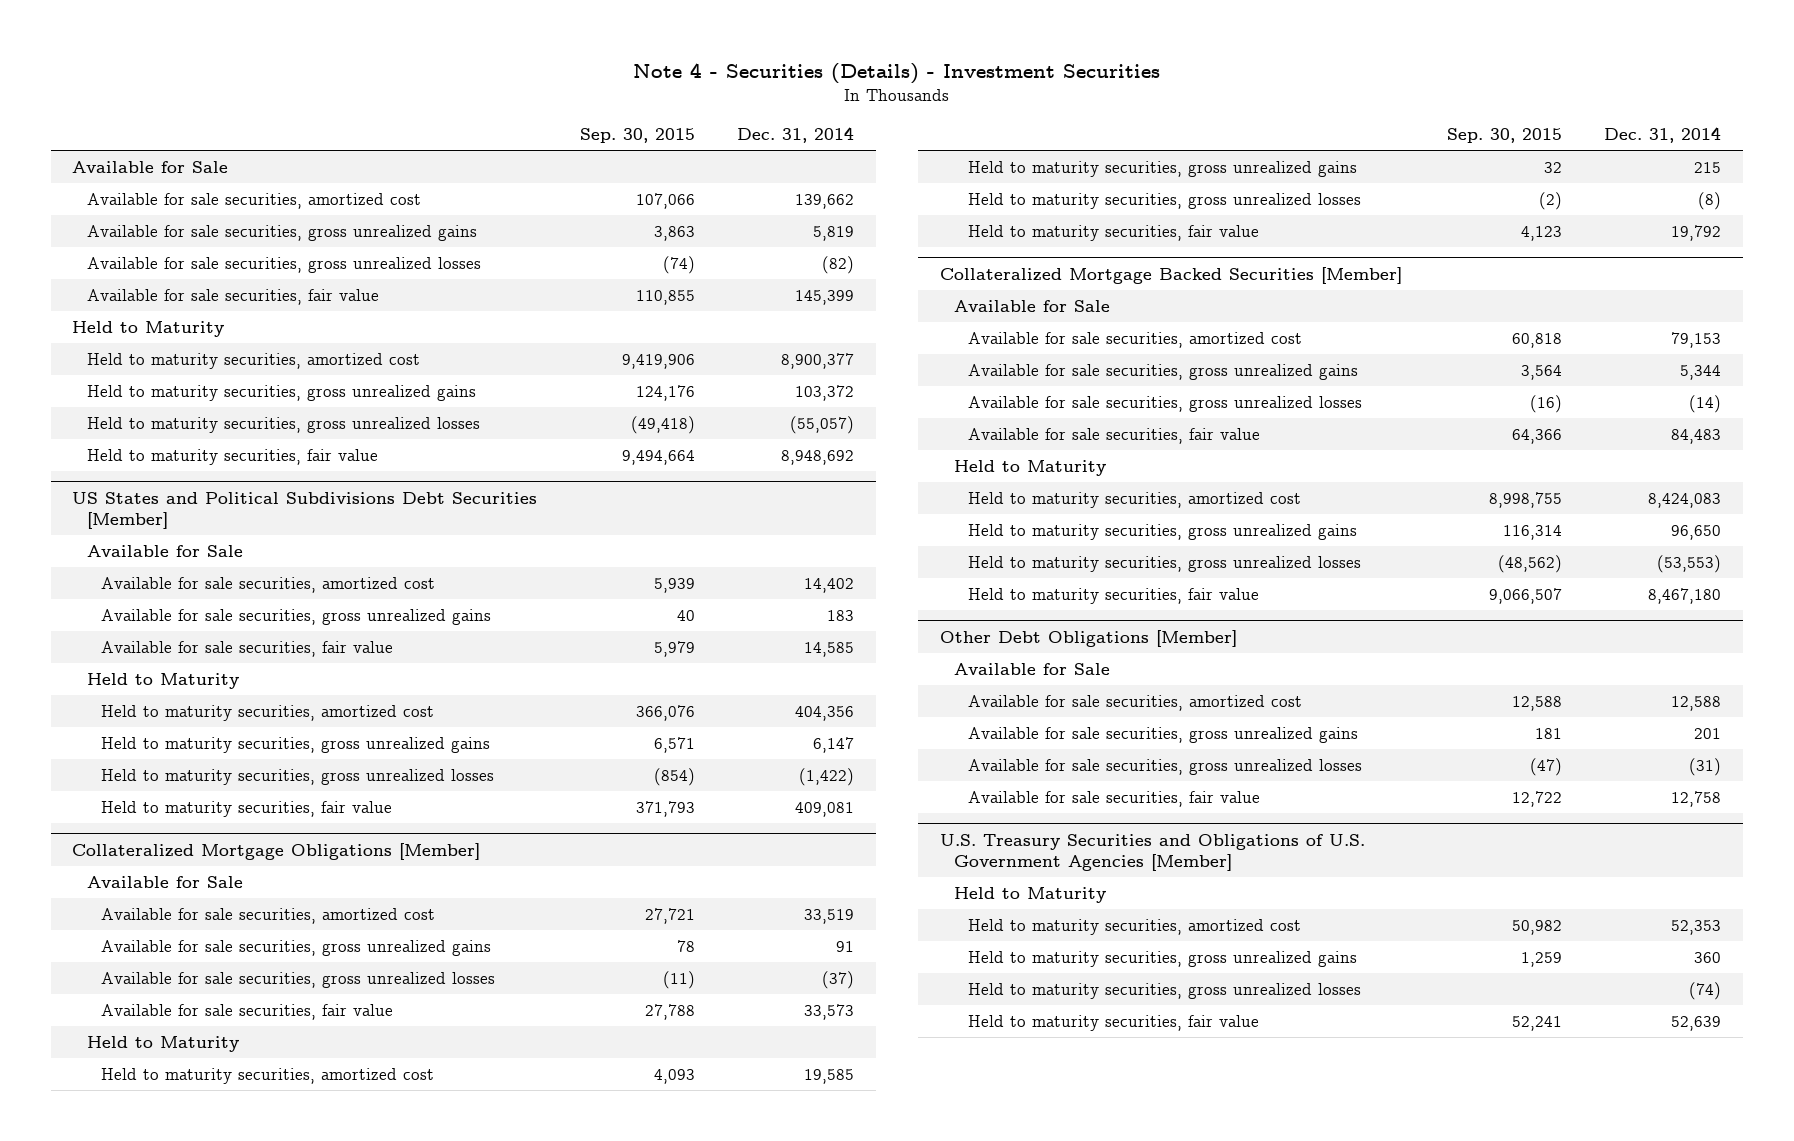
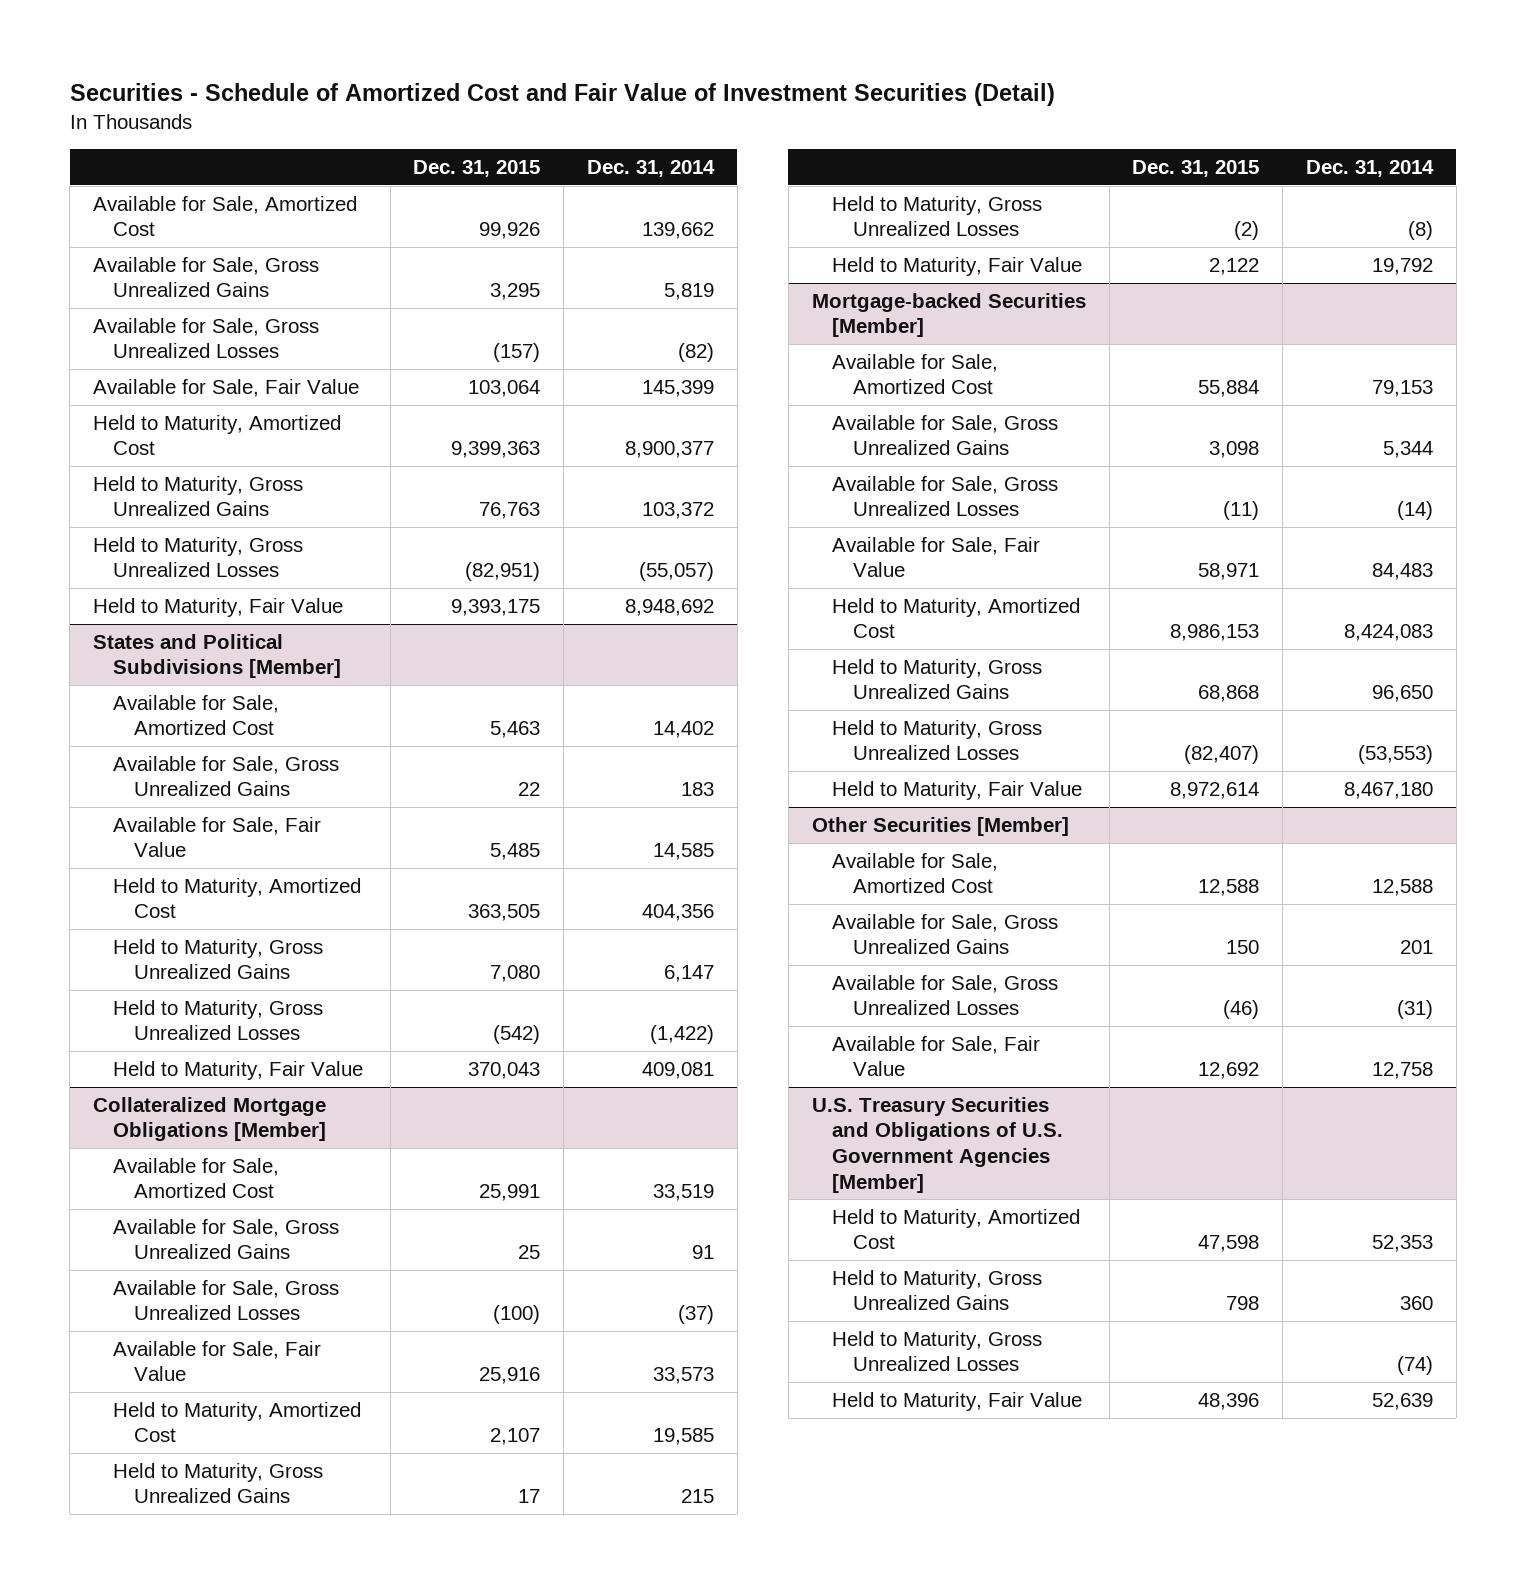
[632,62,1160,84] Note 4 - Securities (Details) - Investment Securities -> [69,83,1055,107] Securities - Schedule of Amortized Cost and Fair Value of Investment Securities (Detail)
[579,127,695,143] Sep. 30, 2015 -> none
none -> [413,159,541,177] Dec. 31, 2015
[72,161,229,174] Available for Sale -> none
[72,321,225,338] Held to Maturity -> none
[86,545,243,558] Available for Sale -> none
[86,673,239,690] Held to Maturity -> none
[86,193,421,210] Available for sale securities, amortized cost -> [92,195,357,237] Available for Sale, Amortized Cost
[86,225,477,242] Available for sale securities, gross unrealized gains -> [92,256,319,298] Available for Sale, Gross Unrealized Gains
[86,257,481,274] Available for sale securities, gross unrealized losses -> [92,317,319,359] Available for Sale, Gross Unrealized Losses
[86,289,379,306] Available for sale securities, fair value -> [92,378,359,397] Available for Sale, Fair Value
[86,353,420,370] Held to maturity securities, amortized cost -> [92,414,341,456] Held to Maturity, Amortized Cost
[86,385,476,402] Held to maturity securities, gross unrealized gains -> [92,475,303,517] Held to Maturity, Gross Unrealized Gains
[86,417,480,434] Held to maturity securities, gross unrealized losses -> [92,536,303,578] Held to Maturity, Gross Unrealized Losses
[86,449,378,466] Held to maturity securities, fair value -> [92,597,343,617] Held to Maturity, Fair Value
[72,491,538,530] US States and Political Subdivisions Debt Securities [Member] -> [92,633,342,679] States and Political Subdivisions [Member]
[101,577,436,594] Available for sale securities, amortized cost -> [113,694,280,736] Available for Sale, Amortized Cost
[101,609,492,626] Available for sale securities, gross unrealized gains -> [113,755,340,797] Available for Sale, Gross Unrealized Gains
[101,641,394,658] Available for sale securities, fair value -> [113,816,322,858] Available for Sale, Fair Value
[101,705,435,722] Held to maturity securities, amortized cost -> [113,877,362,919] Held to Maturity, Amortized Cost
[101,737,491,754] Held to maturity securities, gross unrealized gains -> [113,938,324,980] Held to Maturity, Gross Unrealized Gains
[101,769,495,786] Held to maturity securities, gross unrealized losses -> [113,999,324,1041] Held to Maturity, Gross Unrealized Losses
[101,801,393,818] Held to maturity securities, fair value -> [113,1060,364,1080] Held to Maturity, Fair Value
[86,876,243,889] Available for Sale -> none
[86,1036,239,1053] Held to Maturity -> none
[953,300,1110,313] Available for Sale -> none
[953,460,1106,477] Held to Maturity -> none
[953,663,1110,676] Available for Sale -> none
[101,908,436,925] Available for sale securities, amortized cost -> [113,1157,280,1199] Available for Sale, Amortized Cost
[101,940,492,957] Available for sale securities, gross unrealized gains -> [113,1218,340,1260] Available for Sale, Gross Unrealized Gains
[101,972,496,989] Available for sale securities, gross unrealized losses -> [113,1279,340,1321] Available for Sale, Gross Unrealized Losses
[101,1004,394,1021] Available for sale securities, fair value -> [113,1340,322,1382] Available for Sale, Fair Value
[101,1068,435,1085] Held to maturity securities, amortized cost -> [113,1401,362,1443] Held to Maturity, Amortized Cost
[968,161,1358,178] Held to maturity securities, gross unrealized gains -> [113,1462,324,1504] Held to Maturity, Gross Unrealized Gains
[968,193,1362,210] Held to maturity securities, gross unrealized losses -> [832,195,1043,237] Held to Maturity, Gross Unrealized Losses
[968,225,1260,242] Held to maturity securities, fair value -> [832,256,1083,276] Held to Maturity, Fair Value
[939,266,1402,284] Collateralized Mortgage Backed Securities [Member] -> [811,292,1086,338] Mortgage-backed Securities [Member]
[968,332,1303,349] Available for sale securities, amortized cost -> [832,353,999,395] Available for Sale, Amortized Cost
[968,364,1359,381] Available for sale securities, gross unrealized gains -> [832,414,1059,456] Available for Sale, Gross Unrealized Gains
[968,396,1363,413] Available for sale securities, gross unrealized losses -> [832,475,1059,517] Available for Sale, Gross Unrealized Losses
[968,428,1261,445] Available for sale securities, fair value -> [832,536,1041,578] Available for Sale, Fair Value
[968,492,1302,509] Held to maturity securities, amortized cost -> [832,597,1081,639] Held to Maturity, Amortized Cost
[968,524,1358,541] Held to maturity securities, gross unrealized gains -> [832,658,1043,700] Held to Maturity, Gross Unrealized Gains
[968,556,1362,573] Held to maturity securities, gross unrealized losses -> [832,719,1043,761] Held to Maturity, Gross Unrealized Losses
[968,588,1260,605] Held to maturity securities, fair value -> [832,780,1083,800] Held to Maturity, Fair Value
[939,629,1237,647] Other Debt Obligations [Member] -> [811,816,1069,836] Other Securities [Member]
[968,695,1303,712] Available for sale securities, amortized cost -> [832,852,999,894] Available for Sale, Amortized Cost
[968,727,1359,744] Available for sale securities, gross unrealized gains -> [832,913,1059,955] Available for Sale, Gross Unrealized Gains
[968,759,1363,776] Available for sale securities, gross unrealized losses -> [832,974,1059,1016] Available for Sale, Gross Unrealized Losses
[968,791,1261,808] Available for sale securities, fair value -> [832,1035,1041,1077] Available for Sale, Fair Value
[953,887,1106,904] Held to Maturity -> none
[968,919,1302,936] Held to maturity securities, amortized cost -> [832,1208,1081,1250] Held to Maturity, Amortized Cost
[968,951,1358,968] Held to maturity securities, gross unrealized gains -> [832,1269,1043,1311] Held to Maturity, Gross Unrealized Gains
[968,983,1362,1000] Held to maturity securities, gross unrealized losses -> [832,1330,1043,1372] Held to Maturity, Gross Unrealized Losses
[968,1015,1260,1032] Held to maturity securities, fair value -> [832,1391,1083,1411] Held to Maturity, Fair Value

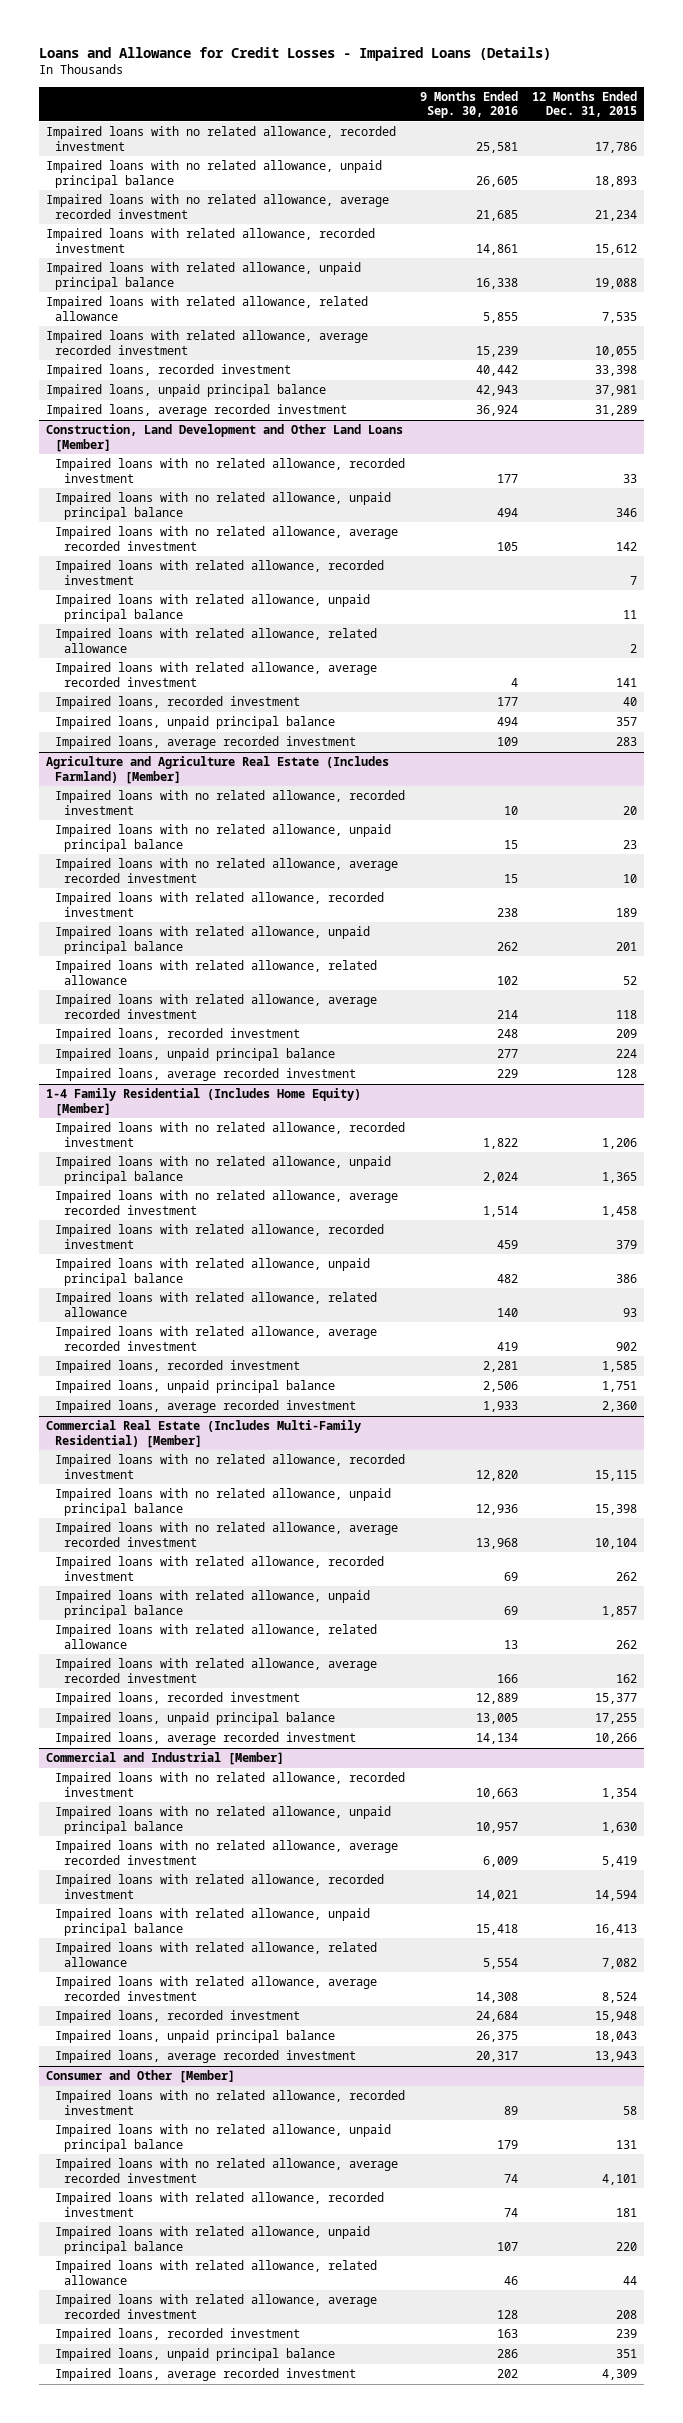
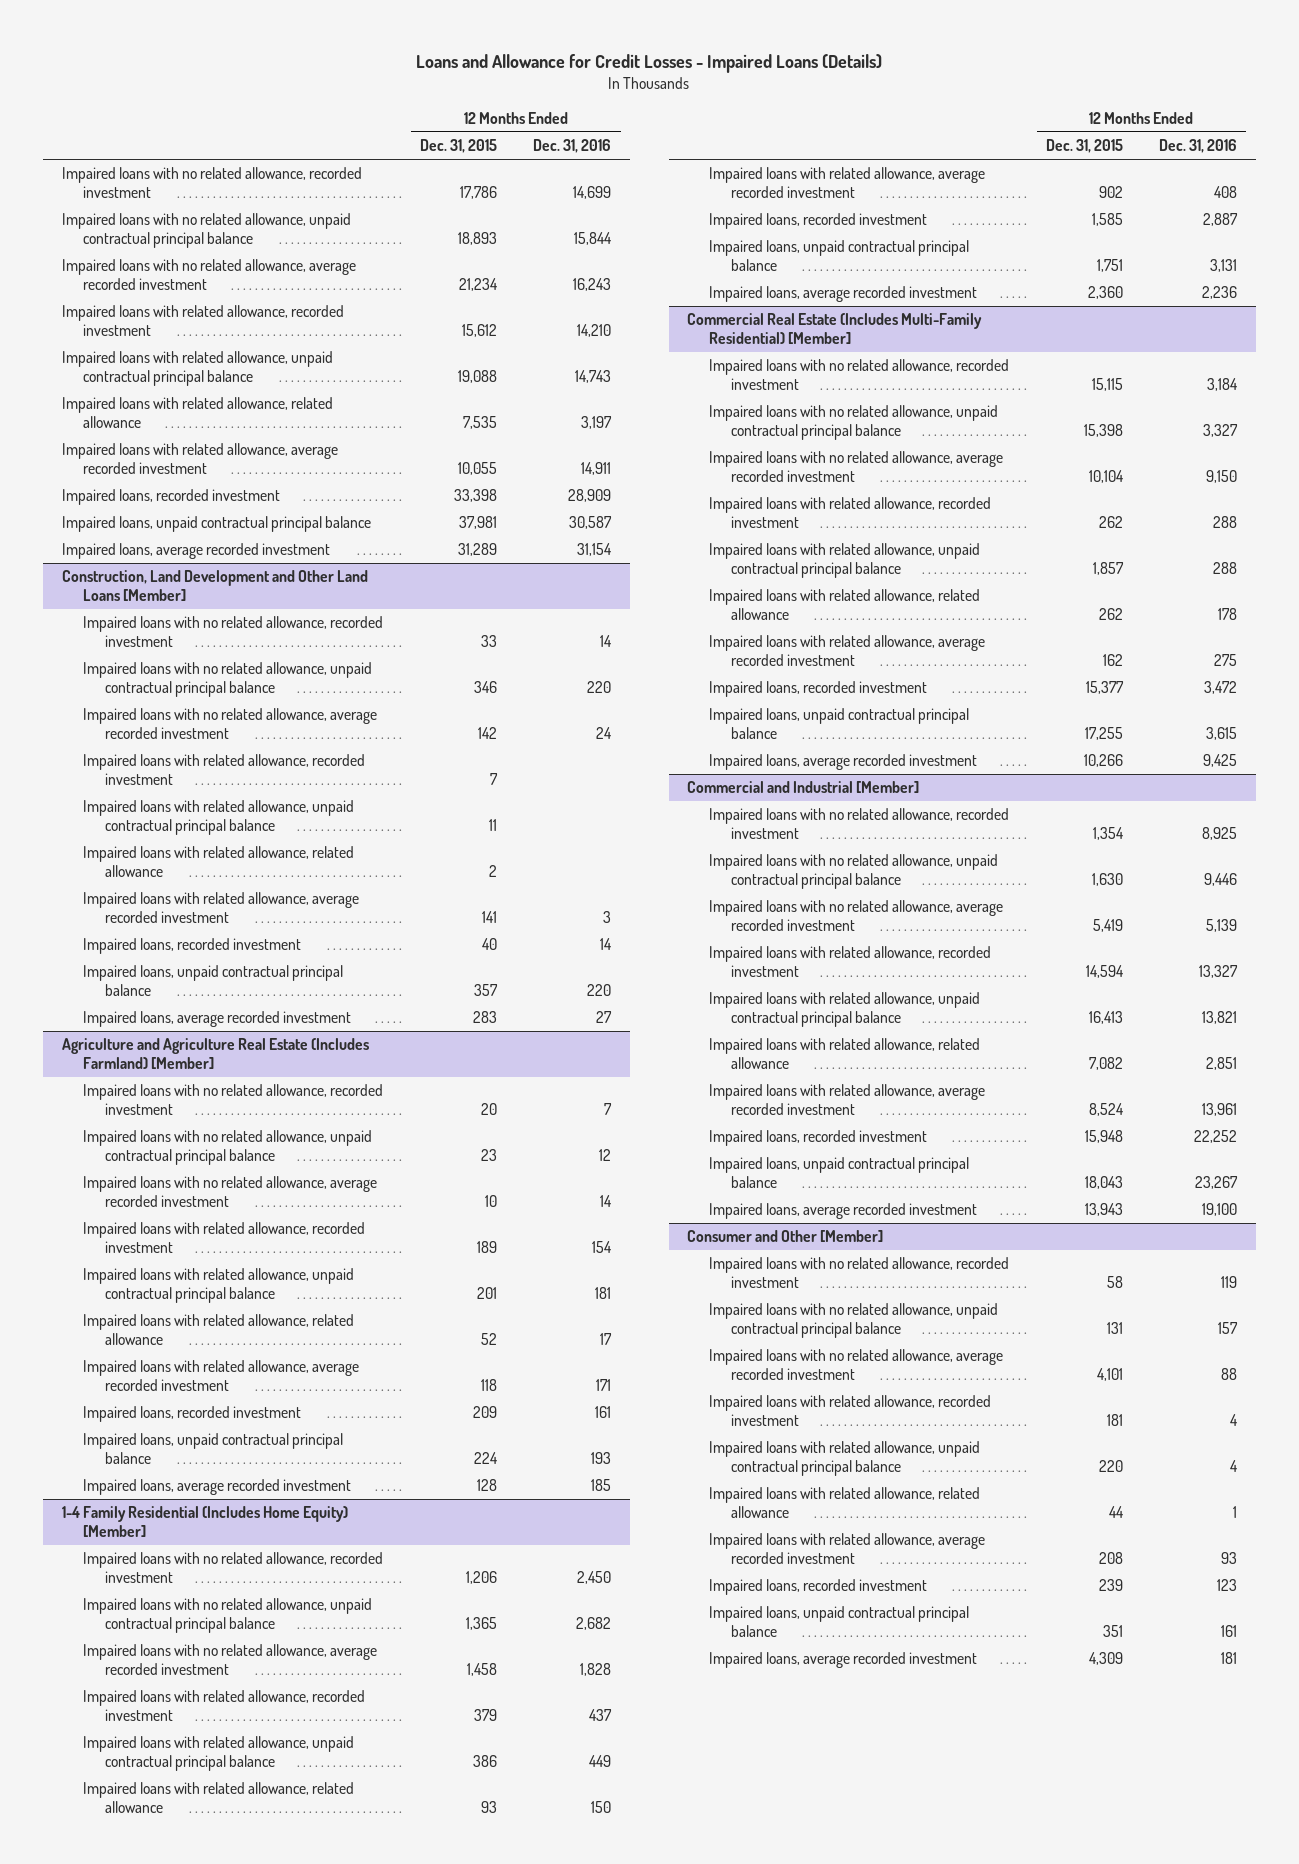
[419,90,518,119] 9 Months Ended Sep. 30, 2016 -> none
none -> [533,139,612,154] Dec. 31, 2016
[46,160,383,188] Impaired loans with no related allowance, unpaid principal balance -> [61,213,351,249] Impaired loans with no related allowance, unpaid contractual principal balance
[46,262,362,290] Impaired loans with related allowance, unpaid principal balance -> [61,351,333,387] Impaired loans with related allowance, unpaid contractual principal balance
[46,384,327,398] Impaired loans, unpaid principal balance -> [61,516,371,533] Impaired loans, unpaid contractual principal balance
[55,492,392,520] Impaired loans with no related allowance, unpaid principal balance -> [83,662,373,698] Impaired loans with no related allowance, unpaid contractual principal balance
[55,594,371,622] Impaired loans with related allowance, unpaid principal balance -> [83,800,355,836] Impaired loans with related allowance, unpaid contractual principal balance
[55,716,336,730] Impaired loans, unpaid principal balance -> [83,965,344,997] Impaired loans, unpaid contractual principal balance
[55,824,392,852] Impaired loans with no related allowance, unpaid principal balance -> [83,1130,373,1166] Impaired loans with no related allowance, unpaid contractual principal balance
[55,926,371,954] Impaired loans with related allowance, unpaid principal balance -> [83,1268,355,1304] Impaired loans with related allowance, unpaid contractual principal balance
[55,1048,336,1062] Impaired loans, unpaid principal balance -> [83,1433,344,1465] Impaired loans, unpaid contractual principal balance
[55,1156,392,1184] Impaired loans with no related allowance, unpaid principal balance -> [83,1598,373,1634] Impaired loans with no related allowance, unpaid contractual principal balance
[55,1258,371,1286] Impaired loans with related allowance, unpaid principal balance -> [83,1736,355,1772] Impaired loans with related allowance, unpaid contractual principal balance
[55,1380,336,1394] Impaired loans, unpaid principal balance -> [709,240,970,272] Impaired loans, unpaid contractual principal balance
[55,1488,392,1516] Impaired loans with no related allowance, unpaid principal balance -> [709,405,999,441] Impaired loans with no related allowance, unpaid contractual principal balance
[55,1590,371,1618] Impaired loans with related allowance, unpaid principal balance -> [709,543,981,579] Impaired loans with related allowance, unpaid contractual principal balance
[55,1712,336,1726] Impaired loans, unpaid principal balance -> [709,708,970,740] Impaired loans, unpaid contractual principal balance
[55,1806,392,1834] Impaired loans with no related allowance, unpaid principal balance -> [709,854,999,890] Impaired loans with no related allowance, unpaid contractual principal balance
[55,1908,371,1936] Impaired loans with related allowance, unpaid principal balance -> [709,992,981,1028] Impaired loans with related allowance, unpaid contractual principal balance
[55,2030,336,2044] Impaired loans, unpaid principal balance -> [709,1157,970,1189] Impaired loans, unpaid contractual principal balance
[55,2124,392,2152] Impaired loans with no related allowance, unpaid principal balance -> [709,1303,999,1339] Impaired loans with no related allowance, unpaid contractual principal balance
[55,2226,371,2254] Impaired loans with related allowance, unpaid principal balance -> [709,1441,981,1477] Impaired loans with related allowance, unpaid contractual principal balance
[55,2348,336,2362] Impaired loans, unpaid principal balance -> [709,1606,970,1638] Impaired loans, unpaid contractual principal balance

